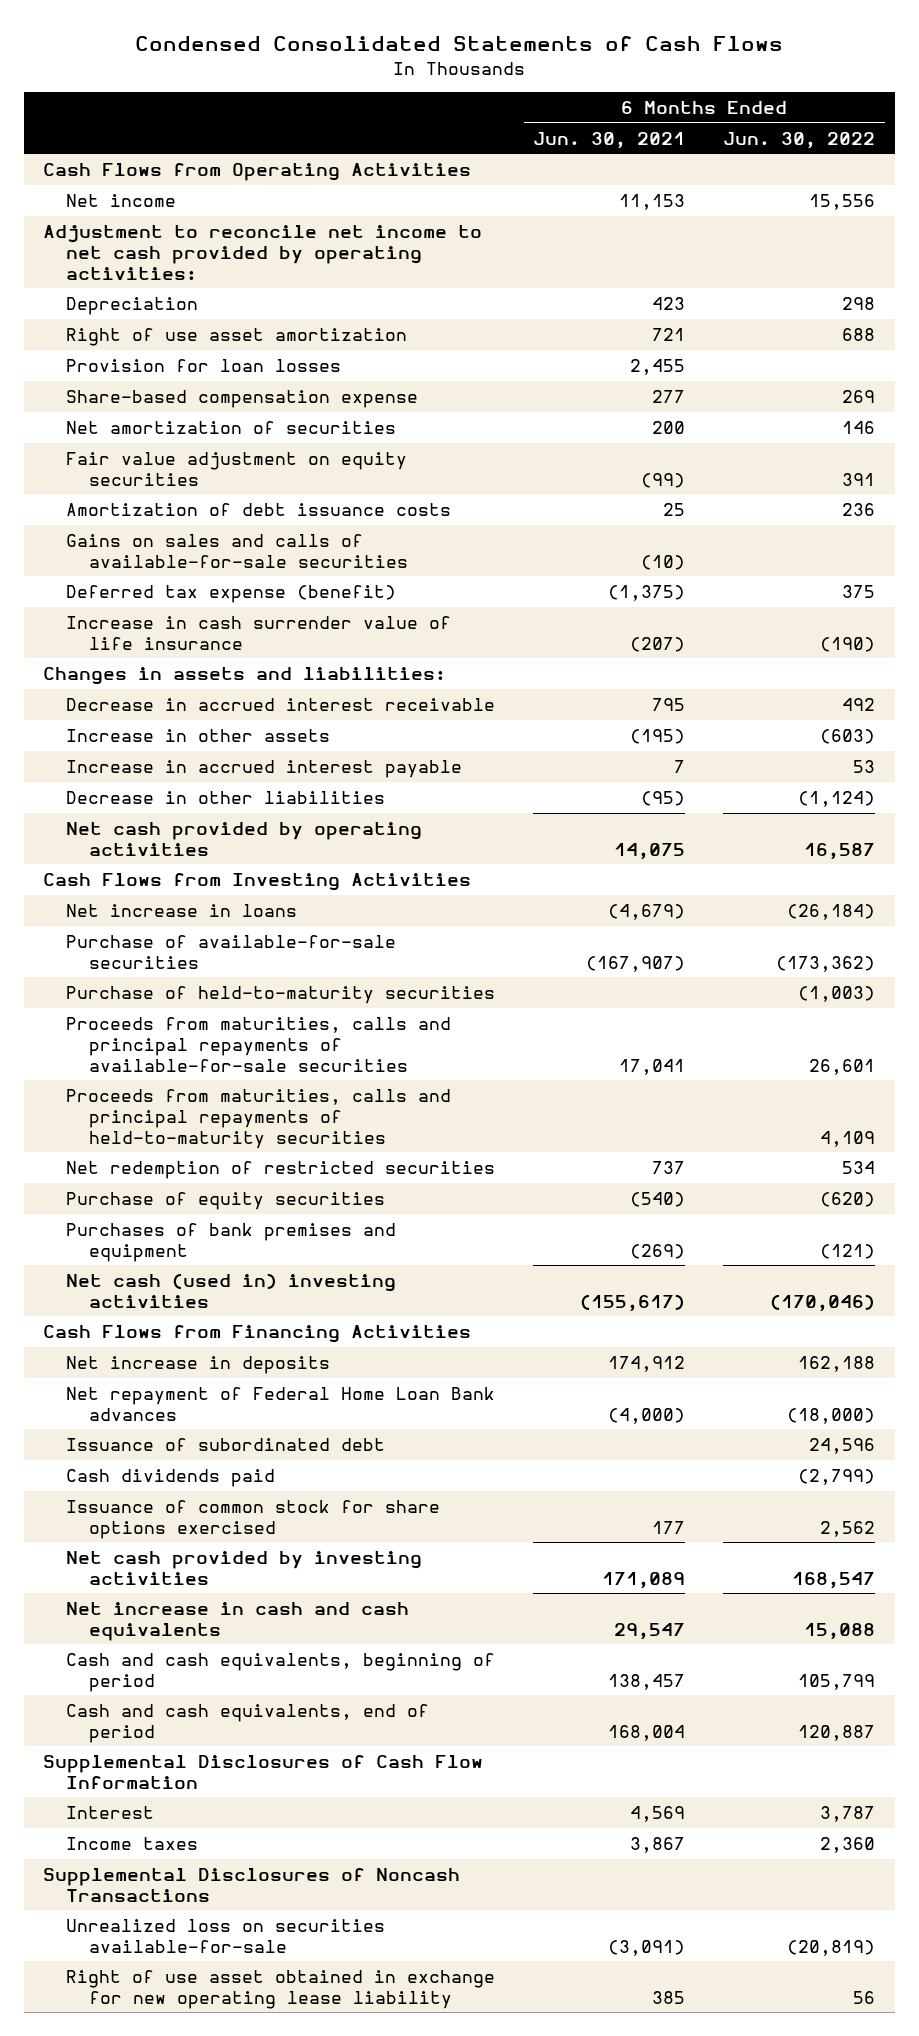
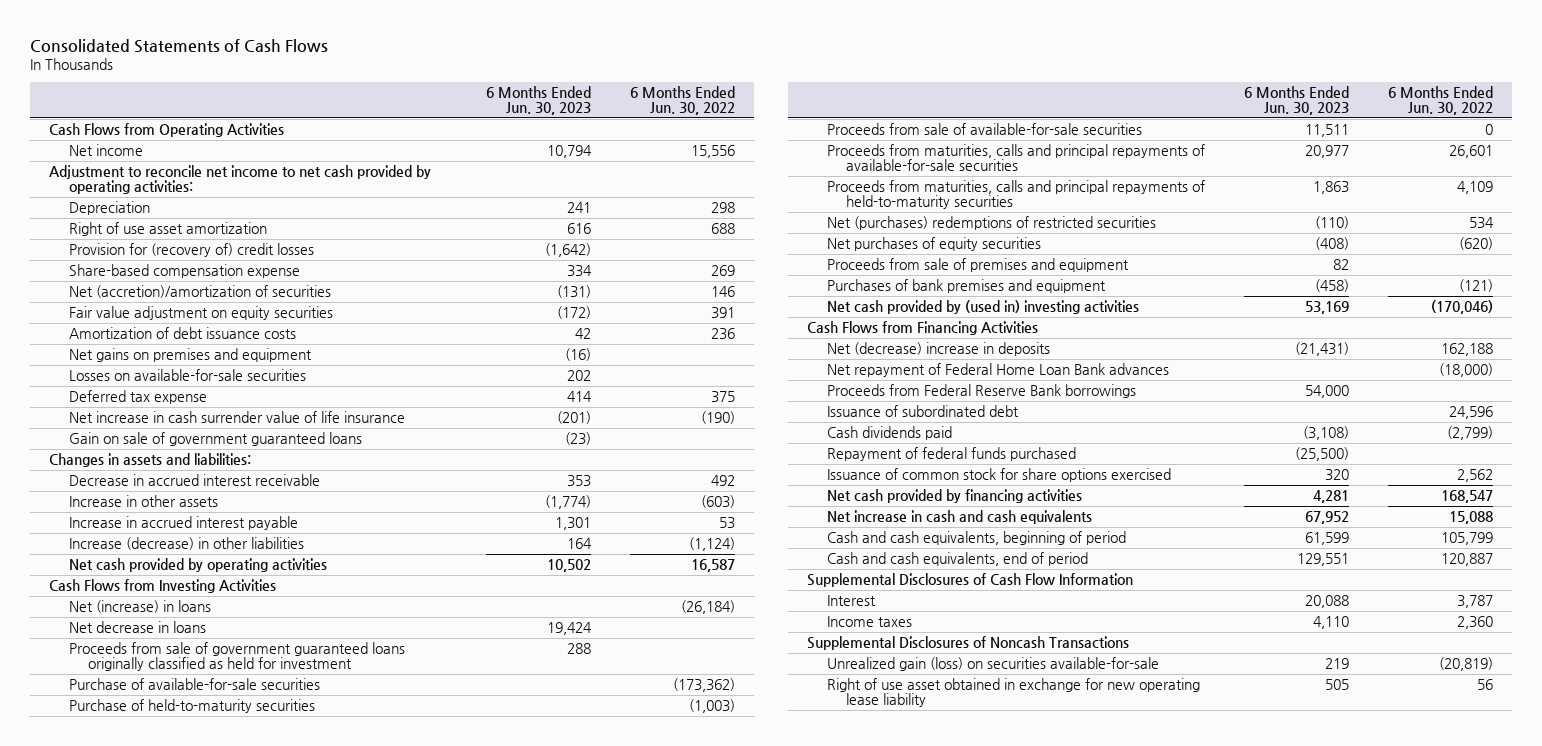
[135,36,784,52] Condensed Consolidated Statements of Cash Flows -> [29,38,328,53] Consolidated Statements of Cash Flows
[533,131,686,149] Jun. 30, 2021 -> none
none -> [485,85,591,116] 6 Months Ended Jun. 30, 2023
[65,358,341,372] Provision for loan losses -> [68,242,314,257] Provision for (recovery of) credit losses
[65,420,396,434] Net amortization of securities -> [68,284,331,298] Net (accretion)/amortization of securities
none -> [68,347,312,362] Net gains on premises and equipment
[65,533,408,568] Gains on sales and calls of available-for-sale securities -> [68,368,306,381] Losses on available-for-sale securities
[65,584,396,603] Deferred tax expense (benefit) -> [68,389,207,404] Deferred tax expense
[65,615,451,650] Increase in cash surrender value of life insurance -> [68,410,405,423] Net increase in cash surrender value of life insurance
none -> [68,431,362,446] Gain on sale of government guaranteed loans
[65,790,385,804] Decrease in other liabilities -> [68,536,304,550] Increase (decrease) in other liabilities
[65,903,297,917] Net increase in loans -> [68,599,211,613] Net (increase) in loans
none -> [68,620,206,633] Net decrease in loans
none -> [68,641,405,672] Proceeds from sale of government guaranteed loans originally classified as held for investment
none -> [826,122,1142,135] Proceeds from sale of available-for-sale securities
[65,1160,495,1179] Net redemption of restricted securities -> [826,215,1156,230] Net (purchases) redemptions of restricted securities
[65,1191,385,1210] Purchase of equity securities -> [826,236,1041,251] Net purchases of equity securities
none -> [826,257,1129,272] Proceeds from sale of premises and equipment
[65,1272,396,1308] Net cash (used in) investing activities -> [826,299,1139,314] Net cash provided by (used in) investing activities
[65,1355,330,1374] Net increase in deposits -> [826,341,1050,356] Net (decrease) increase in deposits
none -> [826,383,1136,398] Proceeds from Federal Reserve Bank borrowings
none -> [826,446,1076,461] Repayment of federal funds purchased
[65,1550,422,1585] Net cash provided by investing activities -> [826,488,1082,503] Net cash provided by financing activities
[65,1918,385,1953] Unrealized loss on securities available-for-sale -> [826,656,1159,671] Unrealized gain (loss) on securities available-for-sale

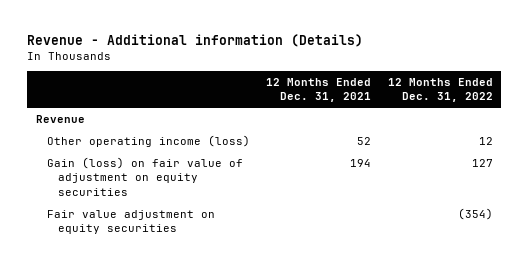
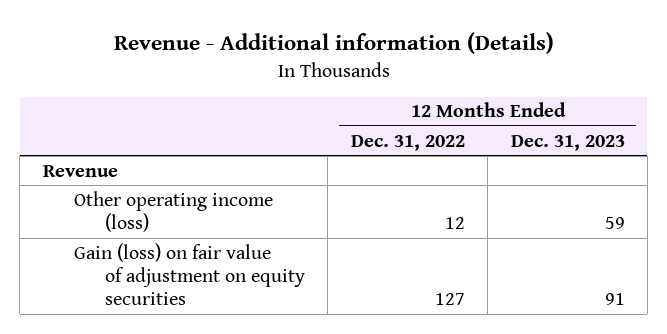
[266,77,372,103] 12 Months Ended Dec. 31, 2021 -> none
none -> [510,134,625,151] Dec. 31, 2023
[46,210,215,235] Fair value adjustment on equity securities -> none

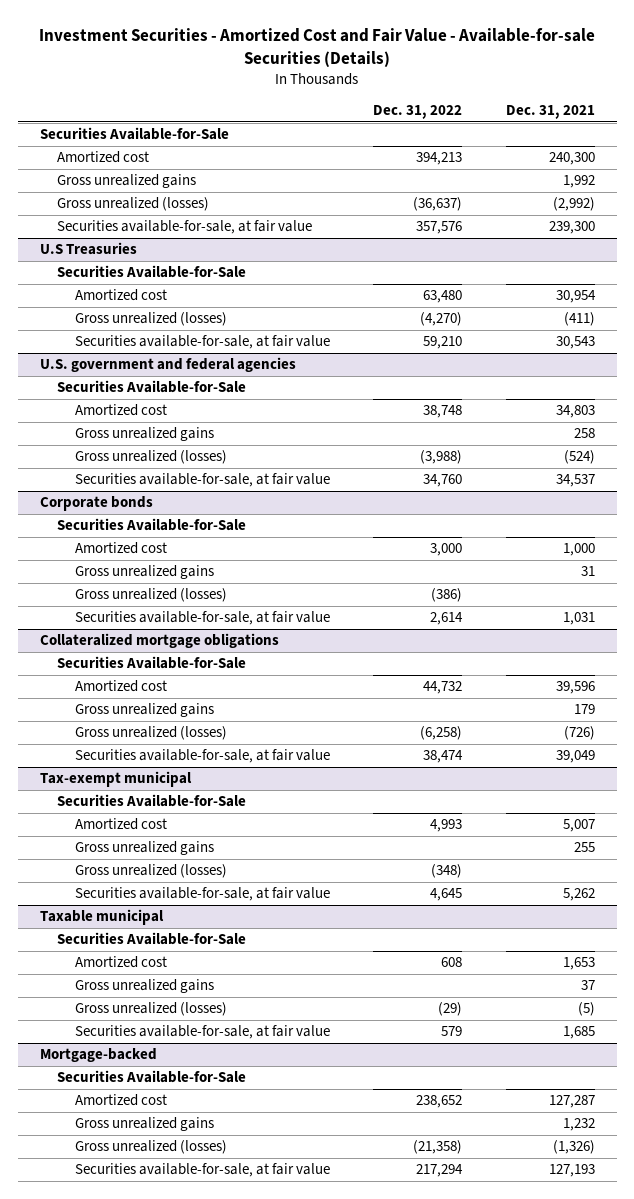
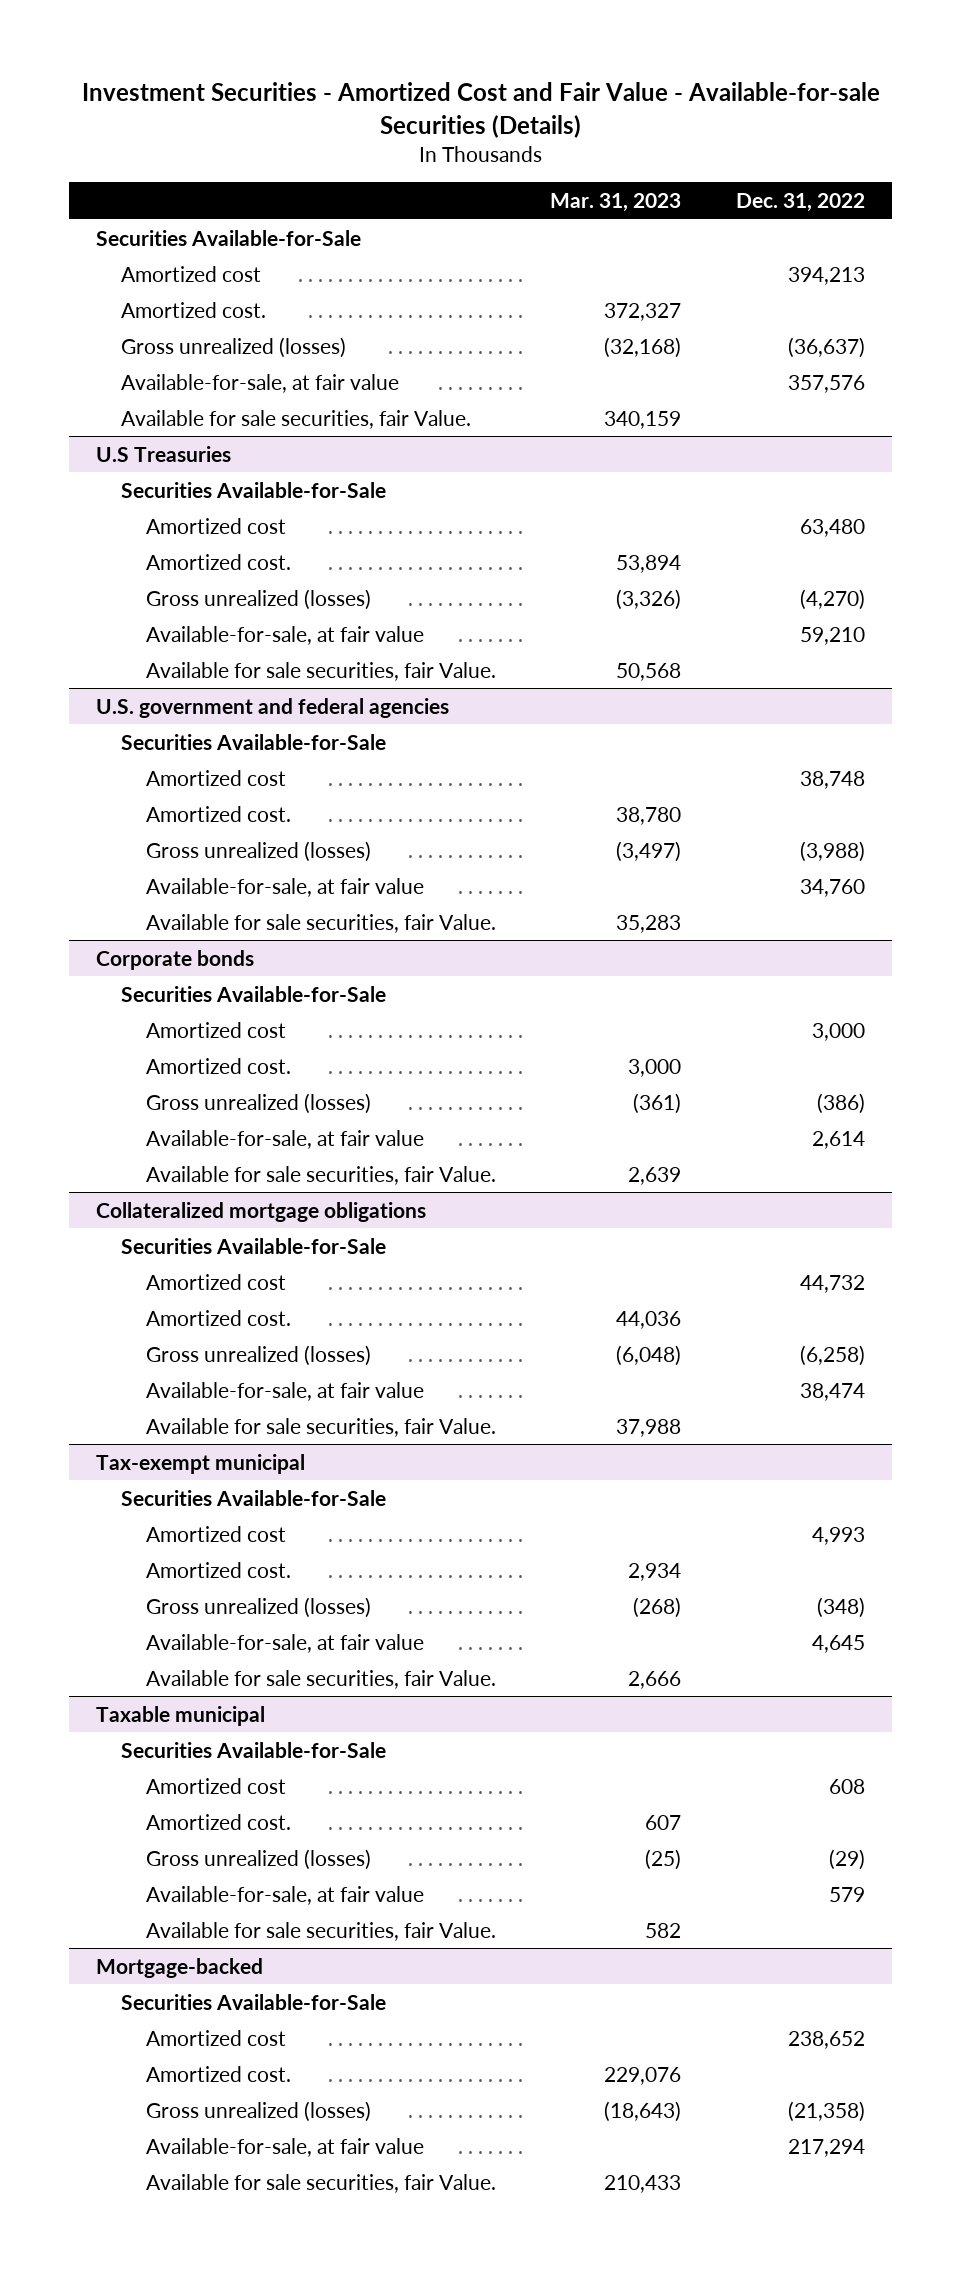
[505,105,595,120] Dec. 31, 2021 -> none
none -> [550,192,682,212] Mar. 31, 2023
[57,174,197,189] Gross unrealized gains -> none
none -> [121,301,267,318] Amortized cost.
[57,220,313,235] Securities available-for-sale, at fair value -> [121,373,400,393] Available-for-sale, at fair value
none -> [121,409,472,429] Available for sale securities, fair Value.
none -> [146,553,292,570] Amortized cost.
[74,335,330,350] Securities available-for-sale, at fair value -> [146,625,425,645] Available-for-sale, at fair value
none -> [146,661,497,681] Available for sale securities, fair Value.
[74,427,214,442] Gross unrealized gains -> none
none -> [146,805,292,822] Amortized cost.
[74,473,330,488] Securities available-for-sale, at fair value -> [146,877,425,897] Available-for-sale, at fair value
none -> [146,913,497,933] Available for sale securities, fair Value.
[74,565,214,580] Gross unrealized gains -> none
none -> [146,1057,292,1074] Amortized cost.
[74,611,330,626] Securities available-for-sale, at fair value -> [146,1129,425,1149] Available-for-sale, at fair value
none -> [146,1165,497,1185] Available for sale securities, fair Value.
[74,703,214,718] Gross unrealized gains -> none
none -> [146,1309,292,1326] Amortized cost.
[74,749,330,764] Securities available-for-sale, at fair value -> [146,1381,425,1401] Available-for-sale, at fair value
none -> [146,1417,497,1437] Available for sale securities, fair Value.
[74,841,214,856] Gross unrealized gains -> none
none -> [146,1561,292,1578] Amortized cost.
[74,887,330,902] Securities available-for-sale, at fair value -> [146,1633,425,1653] Available-for-sale, at fair value
none -> [146,1669,497,1689] Available for sale securities, fair Value.
[74,979,214,994] Gross unrealized gains -> none
none -> [146,1813,292,1830] Amortized cost.
[74,1025,330,1040] Securities available-for-sale, at fair value -> [146,1885,425,1905] Available-for-sale, at fair value
none -> [146,1921,497,1941] Available for sale securities, fair Value.
[74,1117,214,1132] Gross unrealized gains -> none
none -> [146,2065,292,2082] Amortized cost.
[74,1163,330,1178] Securities available-for-sale, at fair value -> [146,2137,425,2157] Available-for-sale, at fair value
none -> [146,2173,497,2193] Available for sale securities, fair Value.

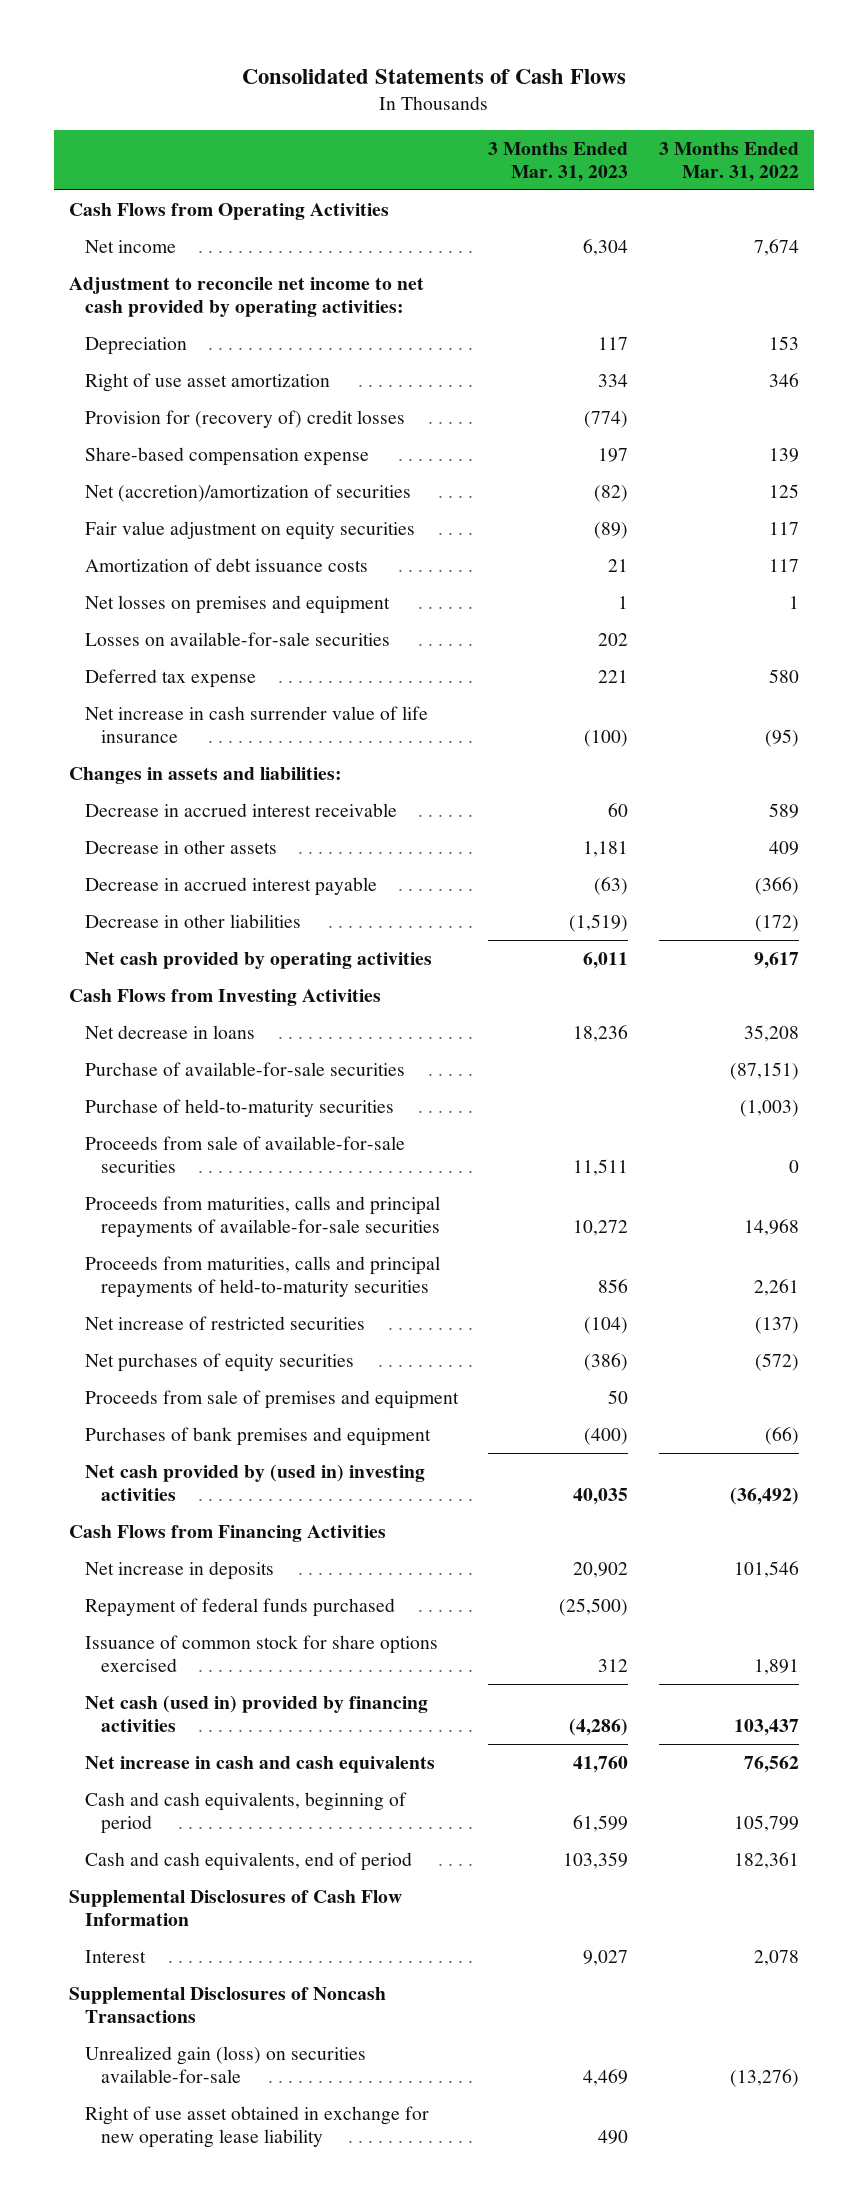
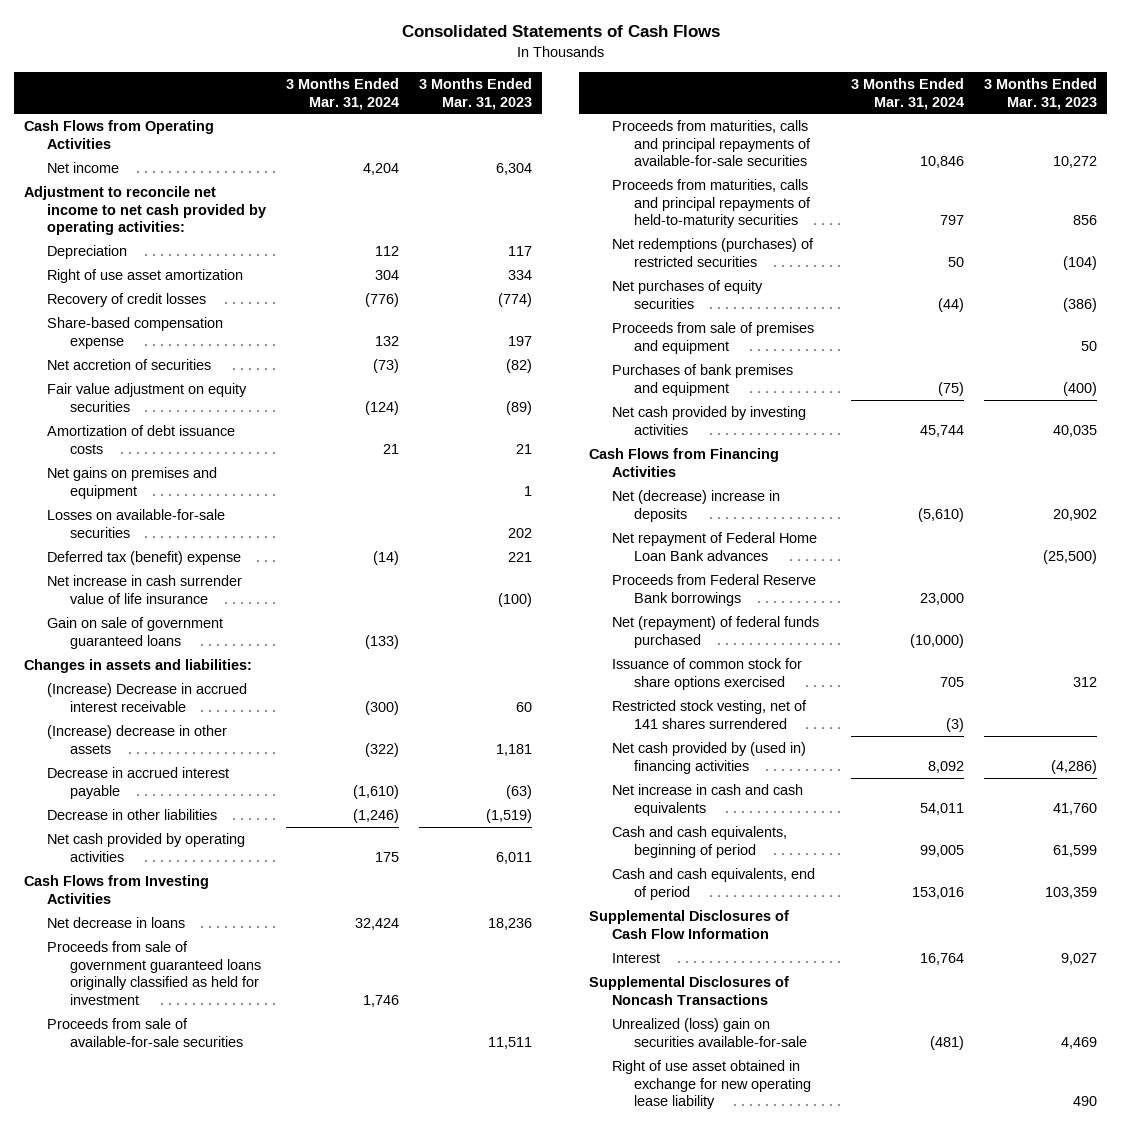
[658,141,799,182] 3 Months Ended Mar. 31, 2022 -> none
none -> [286,77,400,110] 3 Months Ended Mar. 31, 2024
[84,410,405,429] Provision for (recovery of) credit losses -> [46,293,206,308] Recovery of credit losses
[84,484,411,503] Net (accretion)/amortization of securities -> [46,359,211,371] Net accretion of securities
[84,595,390,615] Net losses on premises and equipment -> [46,467,217,499] Net gains on premises and equipment
[84,669,256,689] Deferred tax expense -> [46,551,241,566] Deferred tax (benefit) expense
none -> [46,617,223,649] Gain on sale of government guaranteed loans
[84,803,397,818] Decrease in accrued interest receivable -> [46,683,247,712] (Increase) Decrease in accrued interest receivable
[84,840,277,855] Decrease in other assets -> [46,725,227,754] (Increase) decrease in other assets
[84,1062,405,1077] Purchase of available-for-sale securities -> none
[84,1099,394,1118] Purchase of held-to-maturity securities -> none
none -> [46,941,261,1005] Proceeds from sale of government guaranteed loans originally classified as held for investment
[84,1316,365,1331] Net increase of restricted securities -> [611,238,814,267] Net redemptions (purchases) of restricted securities
[84,1464,425,1501] Net cash provided by (used in) investing activities -> [611,406,806,435] Net cash provided by investing activities
[84,1561,274,1581] Net increase in deposits -> [611,490,780,522] Net (decrease) increase in deposits
[84,1598,395,1618] Repayment of federal funds purchased -> [611,532,817,561] Net repayment of Federal Home Loan Bank advances
none -> [611,574,816,606] Proceeds from Federal Reserve Bank borrowings
none -> [611,616,819,648] Net (repayment) of federal funds purchased
none -> [611,700,807,729] Restricted stock vesting, net of 141 shares surrendered
[84,1695,428,1732] Net cash (used in) provided by financing activities -> [611,742,806,774] Net cash provided by (used in) financing activities
[84,2046,366,2083] Unrealized gain (loss) on securities available-for-sale -> [611,1018,808,1047] Unrealized (loss) gain on securities available-for-sale

